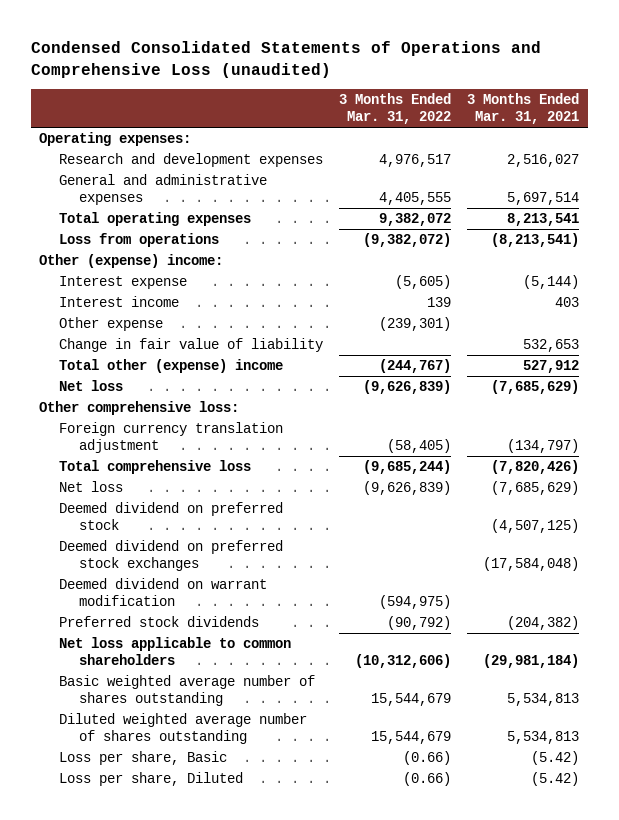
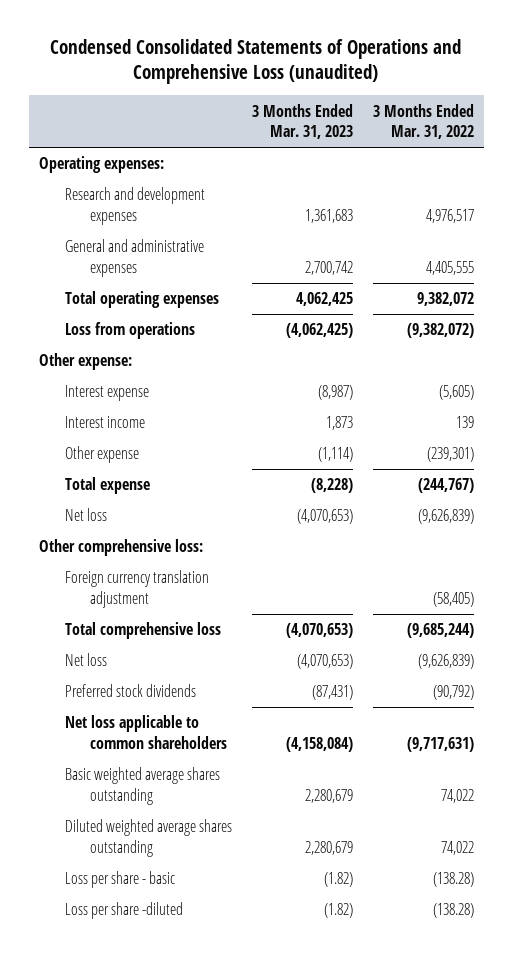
[467,93,580,125] 3 Months Ended Mar. 31, 2021 -> none
none -> [251,103,353,140] 3 Months Ended Mar. 31, 2023
[39,254,224,269] Other (expense) income: -> [38,353,132,371] Other expense:
[59,338,324,353] Change in fair value of liability -> none
[59,359,284,374] Total other (expense) income -> [64,477,150,495] Total expense
[59,502,284,531] Deemed dividend on preferred stock -> none
[59,540,284,572] Deemed dividend on preferred stock exchanges -> none
[59,578,268,607] Deemed dividend on warrant modification -> none
[355,654,452,669] (10,312,606) -> [406,736,474,752] (9,717,631)
[59,675,316,707] Basic weighted average number of shares outstanding -> [64,767,220,805] Basic weighted average shares outstanding
[371,693,452,707] 15,544,679 -> [440,788,474,803] 74,022
[59,713,308,745] Diluted weighted average number of shares outstanding -> [64,819,232,857] Diluted weighted average shares outstanding
[371,731,452,745] 15,544,679 -> [440,840,474,855] 74,022
[59,751,228,766] Loss per share, Basic -> [64,871,175,889] Loss per share - basic
[403,751,452,766] (0.66) -> [432,872,474,888] (138.28)
[59,772,244,787] Loss per share, Diluted -> [64,902,183,920] Loss per share -diluted
[403,772,452,787] (0.66) -> [432,903,474,919] (138.28)

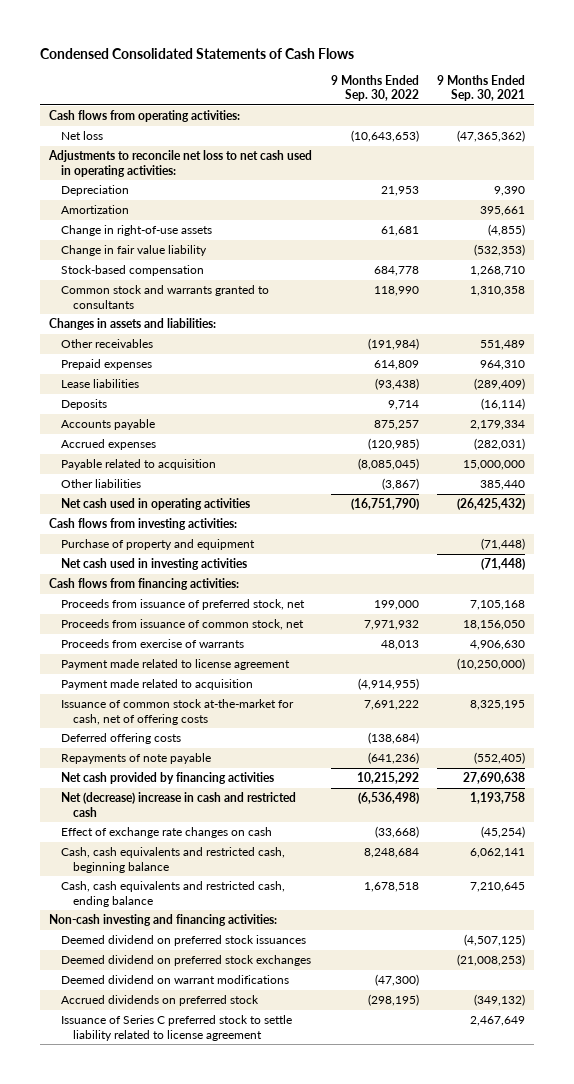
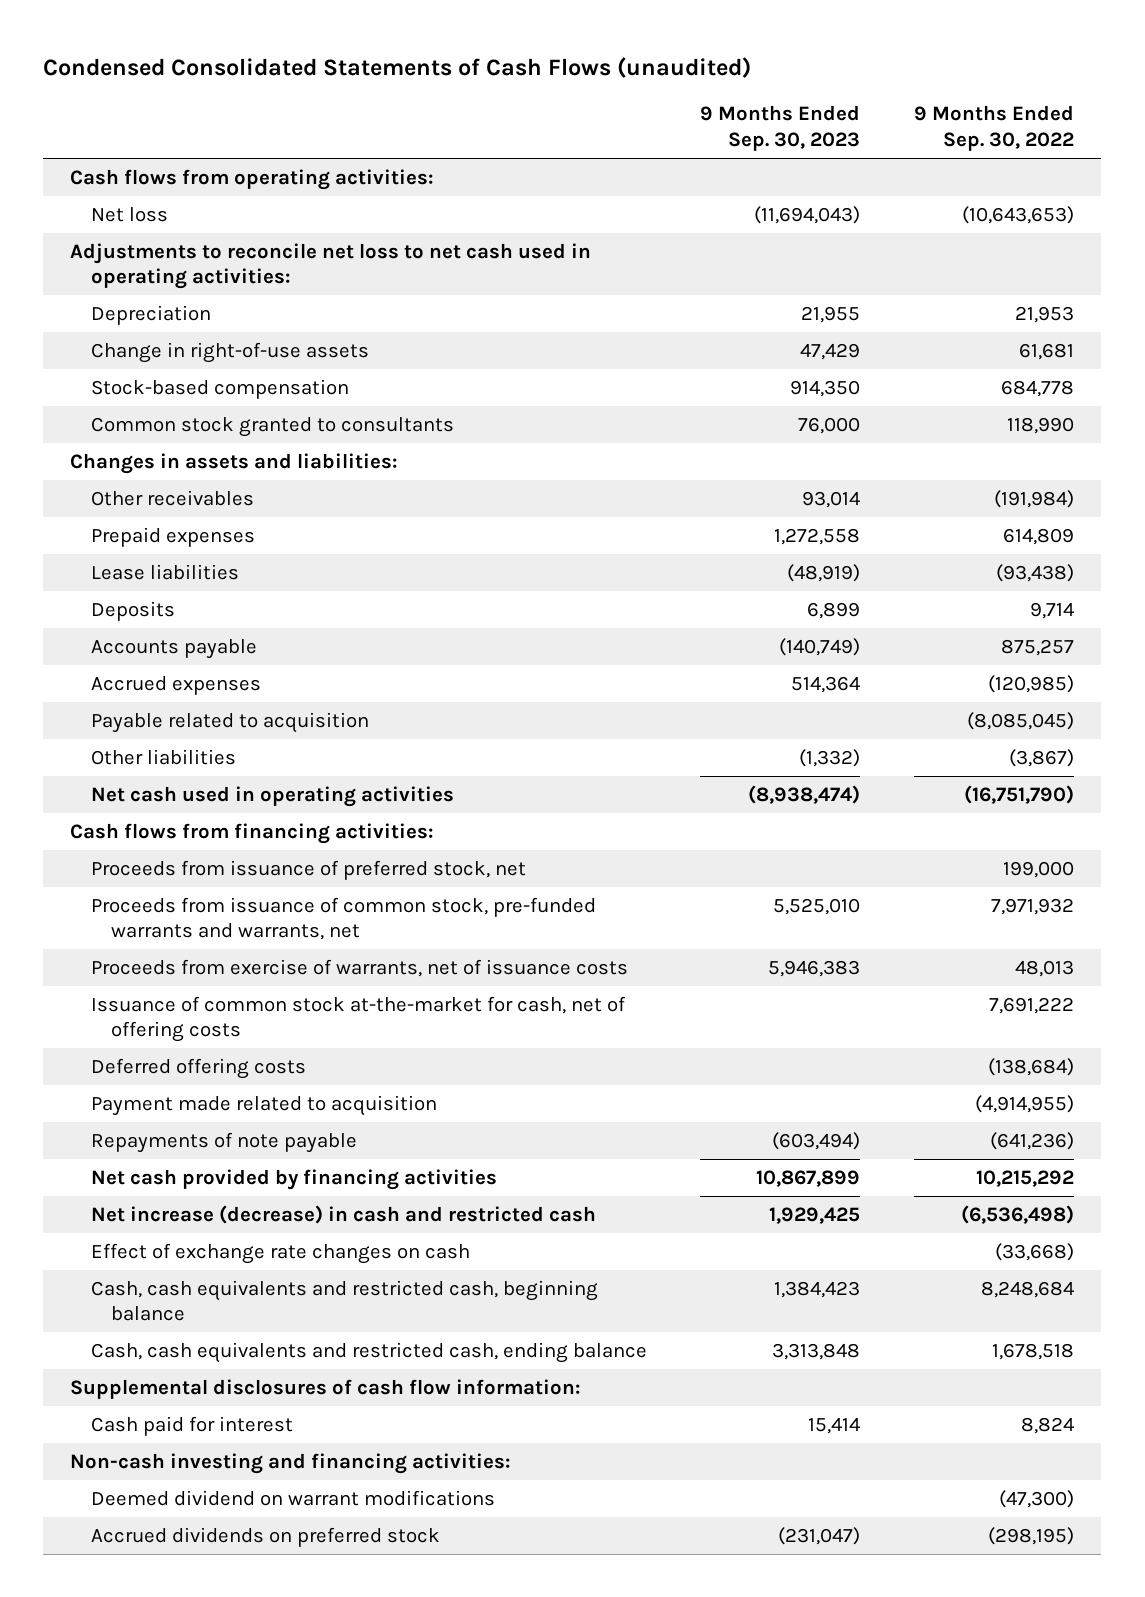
[40,47,355,59] Condensed Consolidated Statements of Cash Flows -> [43,57,752,79] Condensed Consolidated Statements of Cash Flows (unaudited)
[436,74,525,102] 9 Months Ended Sep. 30, 2021 -> none
none -> [700,105,861,152] 9 Months Ended Sep. 30, 2023
[61,205,130,215] Amortization -> none
[61,245,208,257] Change in fair value liability -> none
[61,285,270,309] Common stock and warrants granted to consultants -> [90,416,454,437] Common stock granted to consultants
[49,518,238,531] Cash flows from investing activities: -> none
[61,539,256,551] Purchase of property and equipment -> none
[61,558,248,571] Net cash used in investing activities -> none
[61,659,291,671] Payment made related to license agreement -> none
[61,619,305,631] Proceeds from issuance of common stock, net -> [90,896,596,941] Proceeds from issuance of common stock, pre-funded warrants and warrants, net
[61,639,245,649] Proceeds from exercise of warrants -> [90,958,628,977] Proceeds from exercise of warrants, net of issuance costs
[61,679,254,691] Payment made related to acquisition -> [90,1094,437,1116] Payment made related to acquisition
[61,792,297,817] Net (decrease) increase in cash and restricted cash -> [90,1204,596,1224] Net increase (decrease) in cash and restricted cash
none -> [70,1378,582,1399] Supplemental disclosures of cash flow information:
none -> [90,1415,293,1436] Cash paid for interest
[61,935,307,947] Deemed dividend on preferred stock issuances -> none
[61,955,312,967] Deemed dividend on preferred stock exchanges -> none
[61,1015,293,1041] Issuance of Series C preferred stock to settle liability related to license agreement -> none

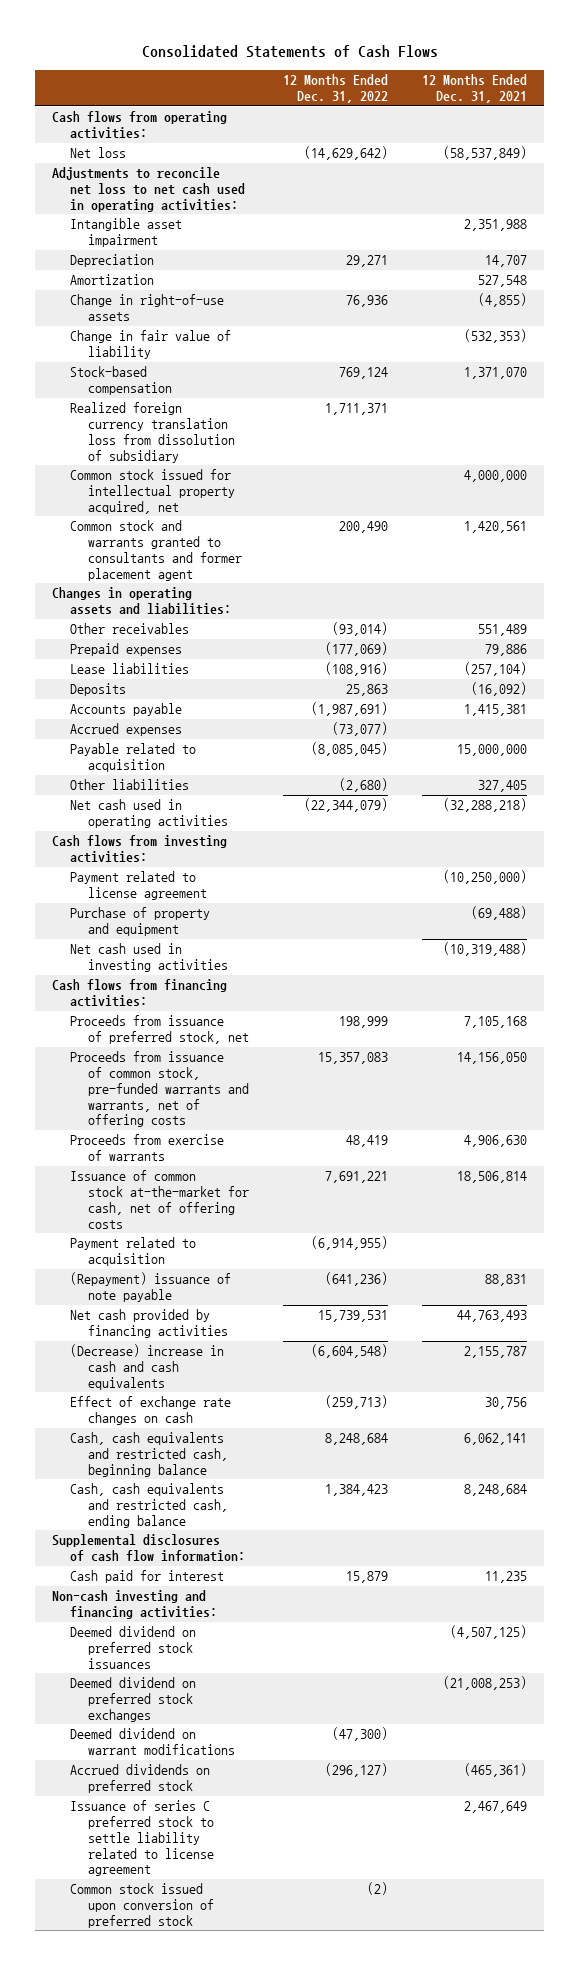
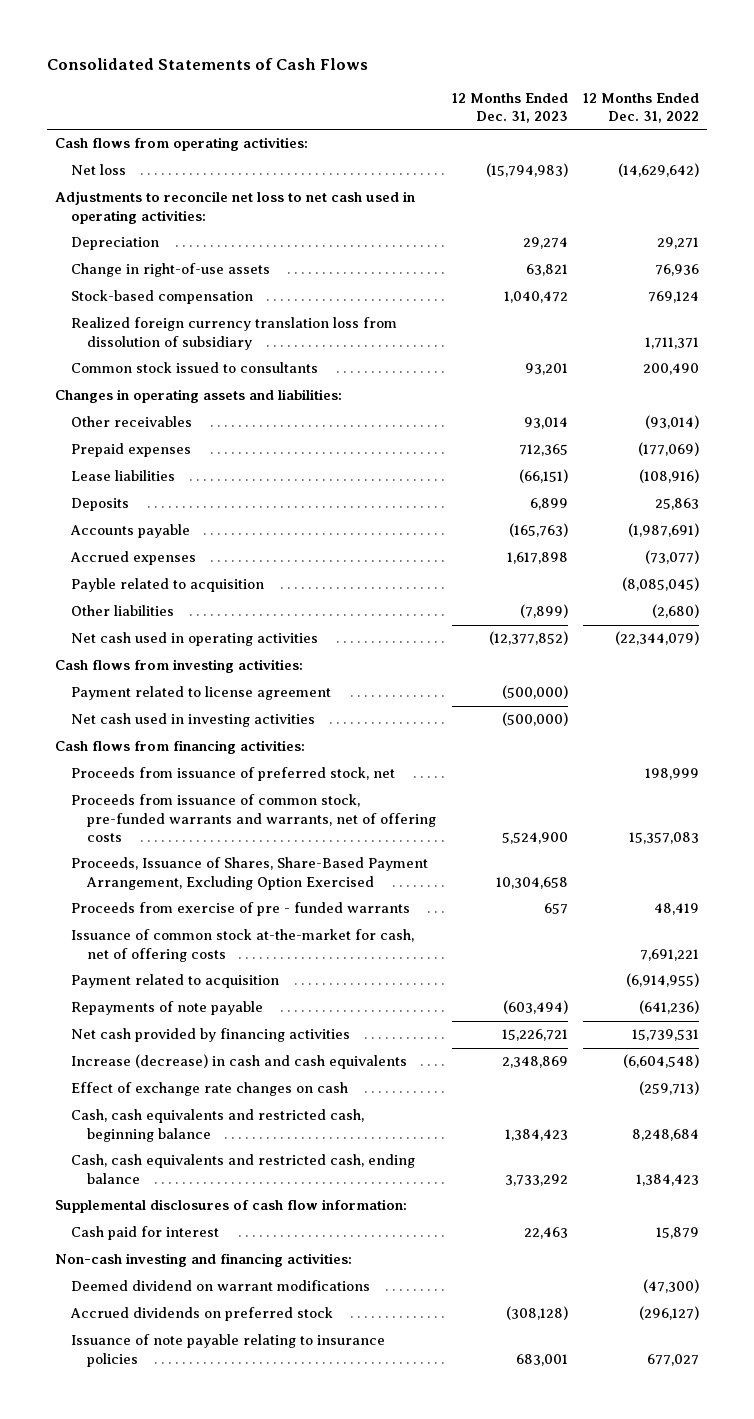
[421,74,527,103] 12 Months Ended Dec. 31, 2021 -> none
none -> [451,92,568,124] 12 Months Ended Dec. 31, 2023
[70,218,183,248] Intangible asset impairment -> none
[70,274,155,286] Amortization -> none
[70,330,232,360] Change in fair value of liability -> none
[70,469,235,514] Common stock issued for intellectual property acquired, net -> none
[70,520,242,581] Common stock and warrants granted to consultants and former placement agent -> [71,362,319,374] Common stock issued to consultants
[70,743,197,773] Payable related to acquisition -> [71,578,265,593] Payble related to acquisition
[70,907,211,937] Purchase of property and equipment -> none
none -> [71,857,429,890] Proceeds, Issuance of Shares, Share-Based Payment Arrangement, Excluding Option Exercised
[70,1134,225,1162] Proceeds from exercise of warrants -> [71,902,411,917] Proceeds from exercise of pre - funded warrants
[70,1272,232,1303] (Repayment) issuance of note payable -> [71,1001,264,1016] Repayments of note payable
[70,1344,225,1390] (Decrease) increase in cash and cash equivalents -> [71,1054,408,1070] Increase (decrease) in cash and cash equivalents
[70,1626,197,1669] Deemed dividend on preferred stock issuances -> none
[70,1677,197,1722] Deemed dividend on preferred stock exchanges -> none
[70,1800,214,1877] Issuance of series C preferred stock to settle liability related to license agreement -> none
[70,1883,214,1928] Common stock issued upon conversion of preferred stock -> none
none -> [71,1334,386,1367] Issuance of note payable relating to insurance policies

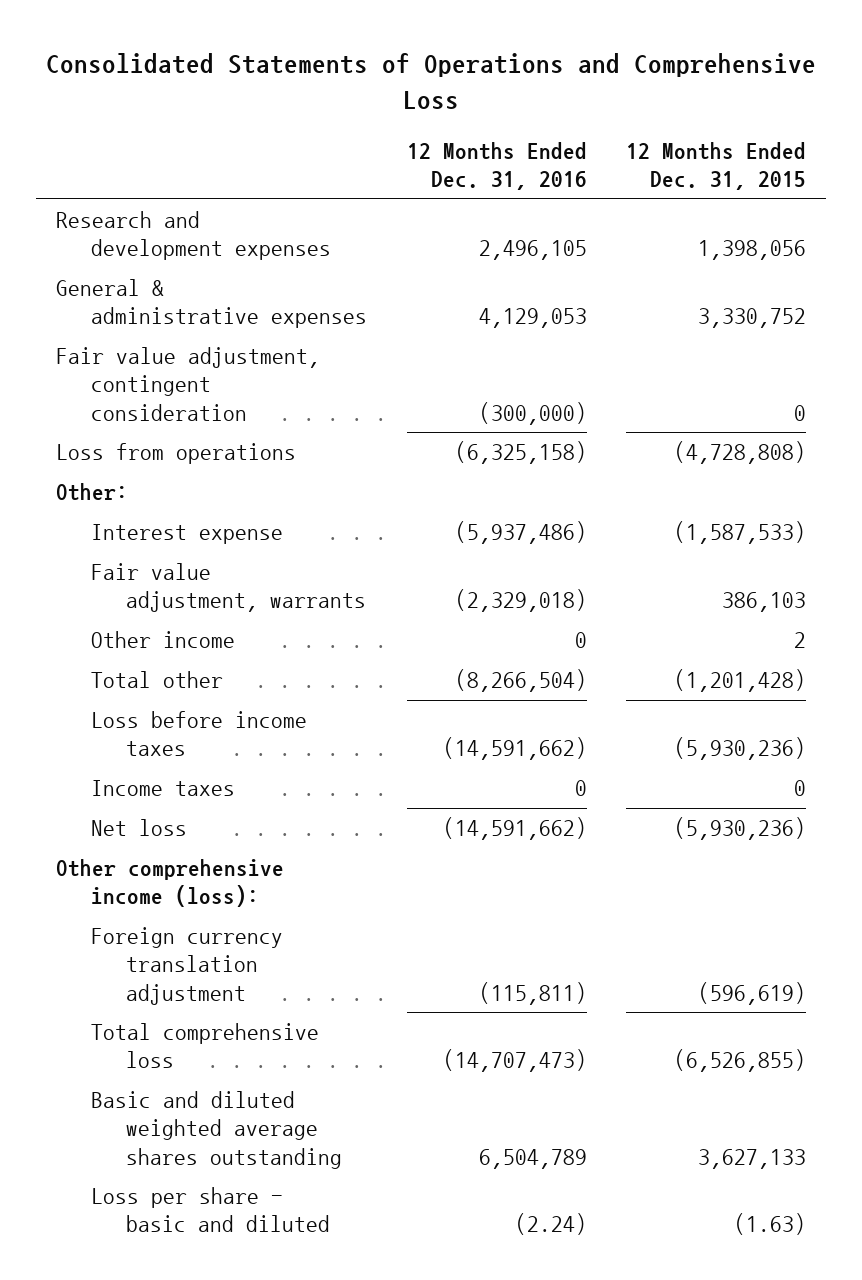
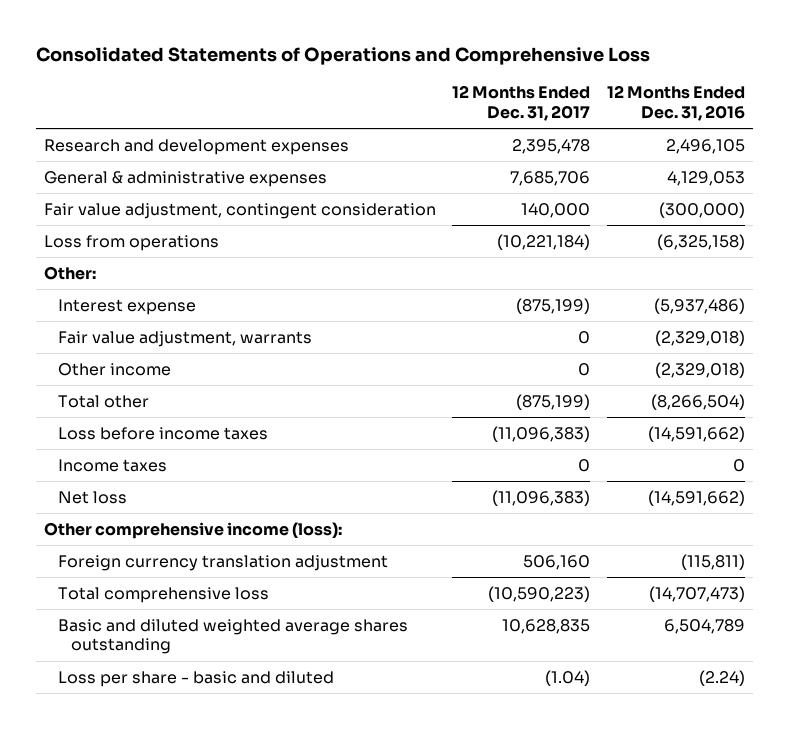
[626,142,807,191] 12 Months Ended Dec. 31, 2015 -> none
none -> [452,85,591,122] 12 Months Ended Dec. 31, 2017
[574,632,587,649] 0 -> [654,361,745,378] (2,329,018)

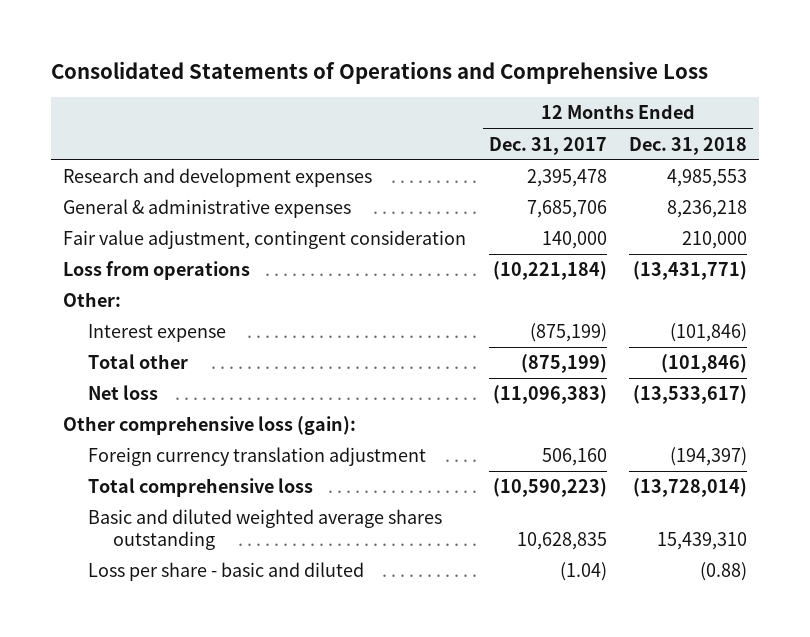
[606,85,745,122] 12 Months Ended Dec. 31, 2016 -> none
none -> [629,136,748,155] Dec. 31, 2018
[57,330,312,347] Fair value adjustment, warrants -> none
[57,362,171,376] Other income -> none
[57,426,268,440] Loss before income taxes -> none
[57,458,167,472] Income taxes -> none
[44,521,343,539] Other comprehensive income (loss): -> [62,416,356,436] Other comprehensive loss (gain):

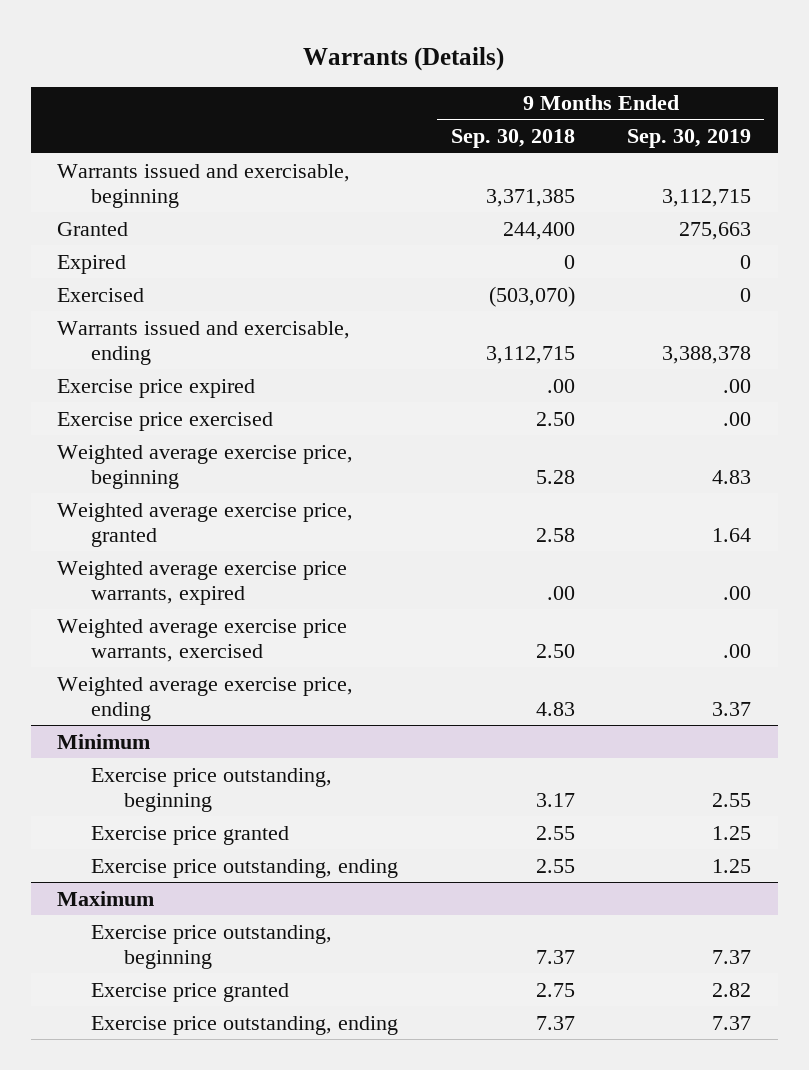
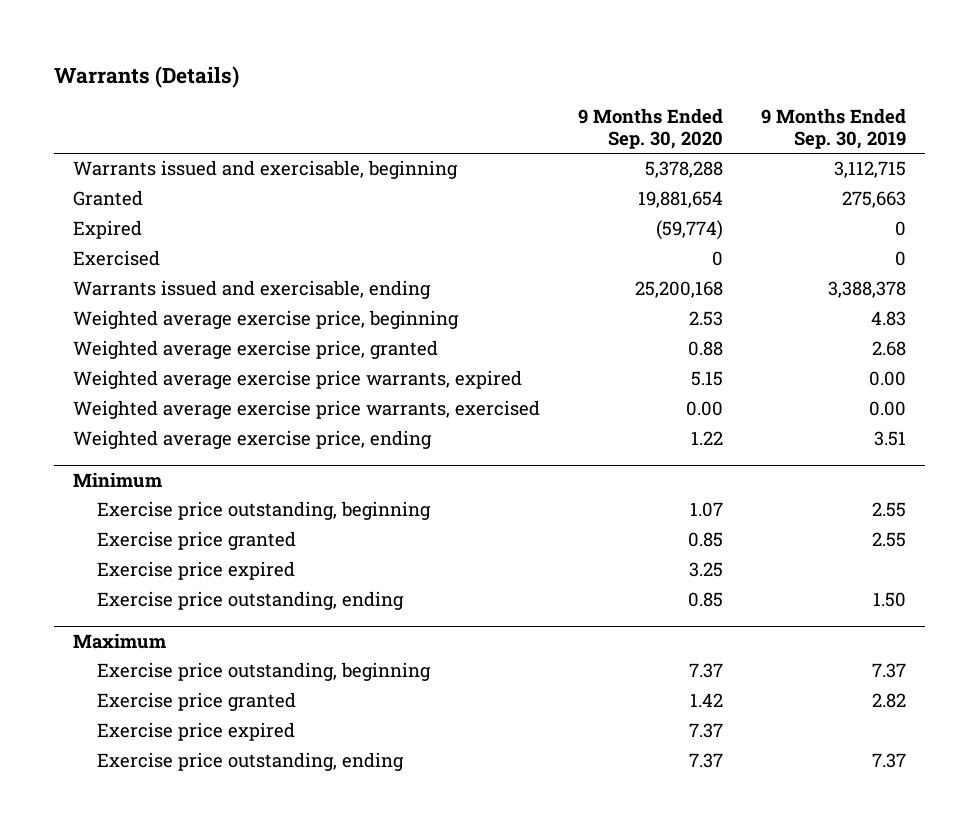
[450,129,575,149] Sep. 30, 2018 -> none
none -> [578,107,724,150] 9 Months Ended Sep. 30, 2020
[57,378,256,398] Exercise price expired -> none
[57,411,274,431] Exercise price exercised -> none
[712,528,752,543] 1.64 -> [872,341,907,357] 2.68
[723,586,752,601] .00 -> [869,371,907,387] 0.00
[723,644,752,659] .00 -> [869,401,907,417] 0.00
[712,702,752,717] 3.37 -> [874,431,907,447] 3.51
[712,825,752,840] 1.25 -> [872,532,907,548] 2.55
none -> [96,561,295,581] Exercise price expired
[712,858,752,873] 1.25 -> [873,592,907,608] 1.50
none -> [96,722,295,742] Exercise price expired

